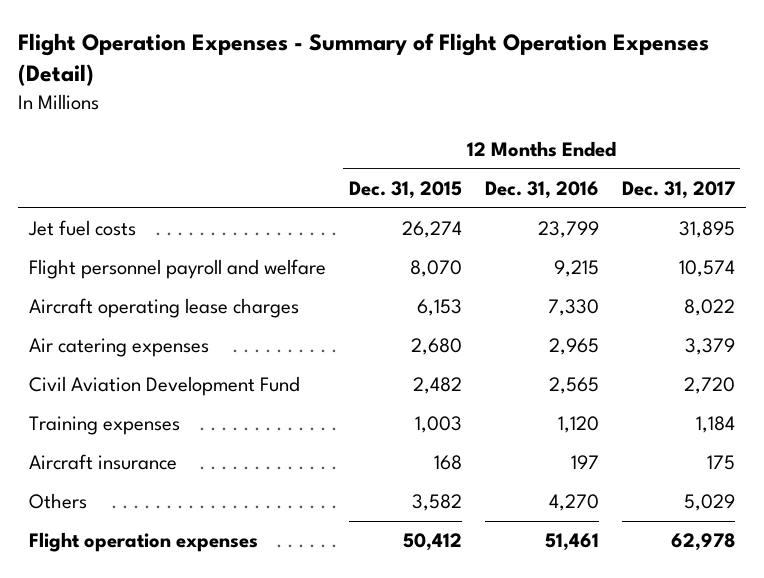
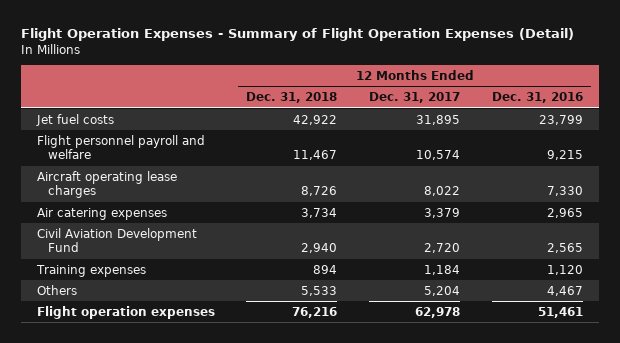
[348,180,462,199] Dec. 31, 2015 -> none
none -> [246,92,338,104] Dec. 31, 2018
[29,454,178,471] Aircraft insurance -> none
[548,494,599,512] 4,270 -> [547,285,584,296] 4,467
[683,494,735,512] 5,029 -> [424,285,461,296] 5,204

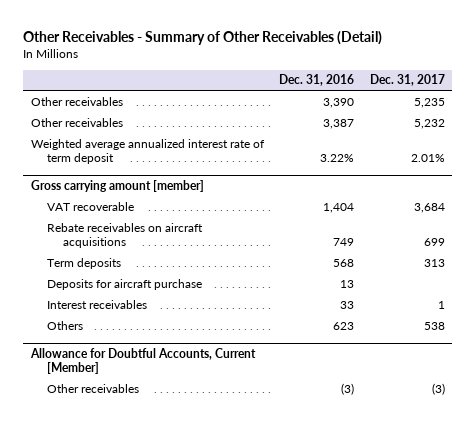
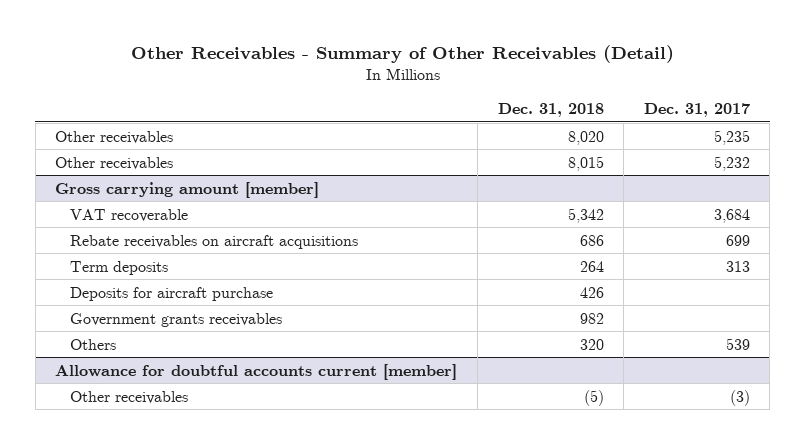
[279,74,355,87] Dec. 31, 2016 -> none
none -> [497,102,604,117] Dec. 31, 2018
[30,138,265,164] Weighted average annualized interest rate of term deposit -> none
[46,299,147,309] Interest receivables -> none
none -> [69,312,282,327] Government grants receivables
[423,321,445,330] 538 -> [725,337,750,350] 539
[29,347,256,374] Allowance for Doubtful Accounts, Current [Member] -> [55,363,458,380] Allowance for doubtful accounts current [member]

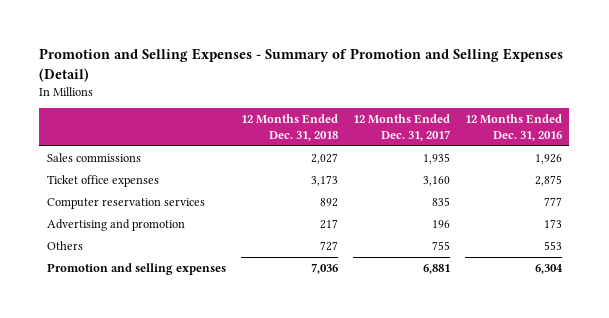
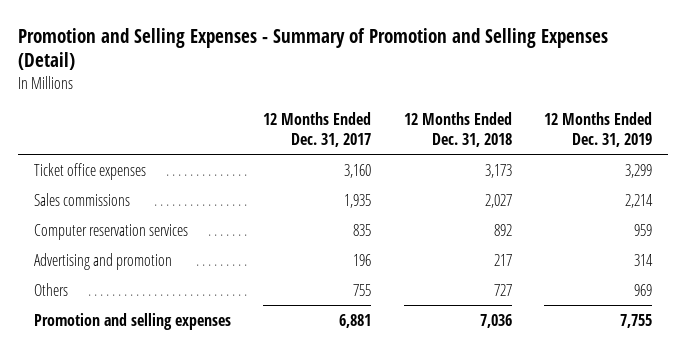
[464,114,562,141] 12 Months Ended Dec. 31, 2016 -> none
none -> [544,112,653,147] 12 Months Ended Dec. 31, 2019
[46,153,141,163] Sales commissions -> [34,192,131,206] Sales commissions

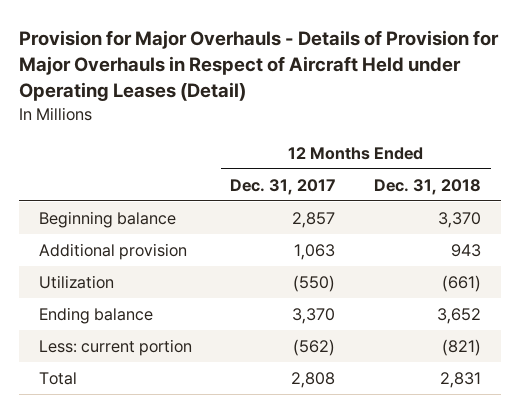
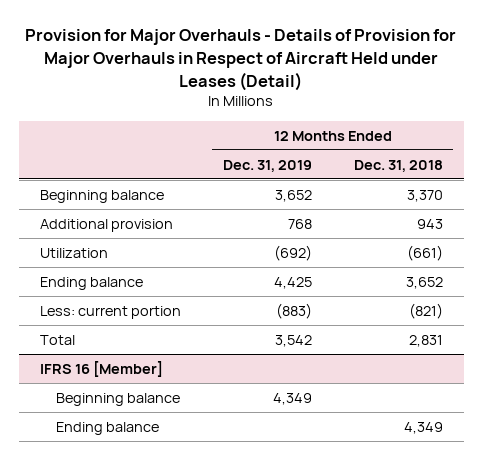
[19,30,500,102] Provision for Major Overhauls - Details of Provision for Major Overhauls in Respect of Aircraft Held under Operating Leases (Detail) -> [25,29,457,91] Provision for Major Overhauls - Details of Provision for Major Overhauls in Respect of Aircraft Held under Leases (Detail)
[230,178,336,195] Dec. 31, 2017 -> none
none -> [222,159,312,172] Dec. 31, 2019
none -> [39,360,163,377] IFRS 16 [Member]
none -> [56,392,181,406] Beginning balance
none -> [56,421,160,435] Ending balance

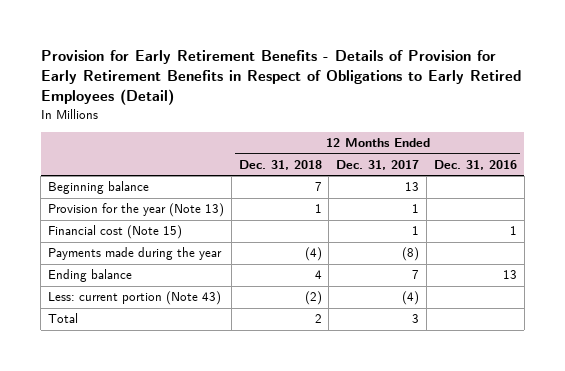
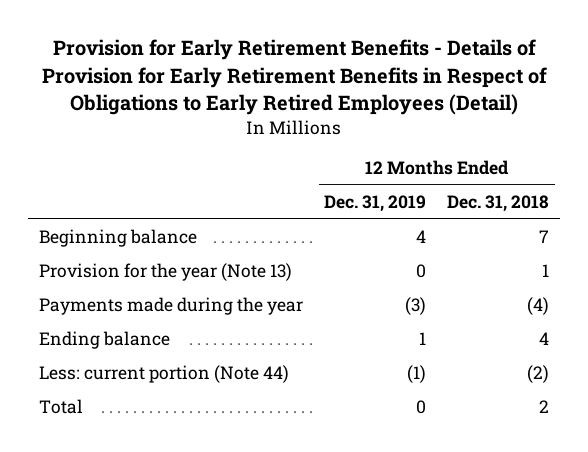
[336,160,420,171] Dec. 31, 2017 -> none
[433,160,517,171] Dec. 31, 2016 -> none
none -> [323,195,426,213] Dec. 31, 2019
[47,225,182,240] Financial cost (Note 15) -> none
[47,291,221,306] Less: current portion (Note 43) -> [38,365,289,384] Less: current portion (Note 44)

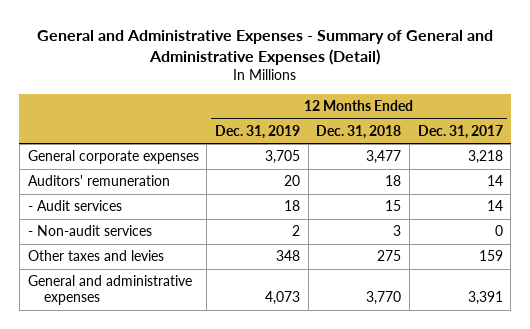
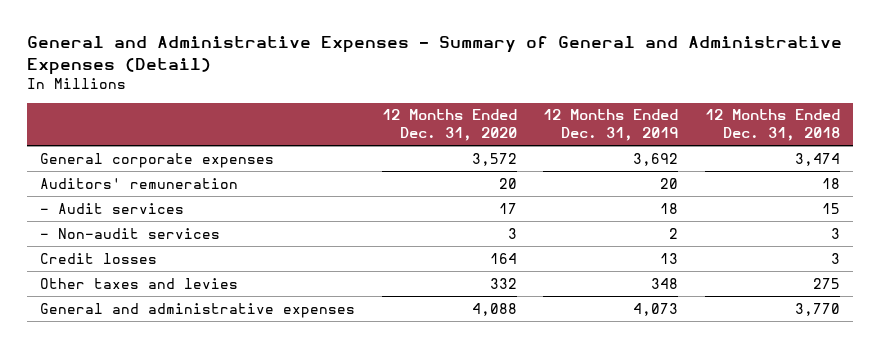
[417,124,503,139] Dec. 31, 2017 -> none
none -> [381,109,517,142] 12 Months Ended Dec. 31, 2020
[264,150,300,165] 3,705 -> [633,152,679,166] 3,692
[366,150,402,165] 3,477 -> [794,152,840,166] 3,474
none -> [39,252,157,264] Credit losses

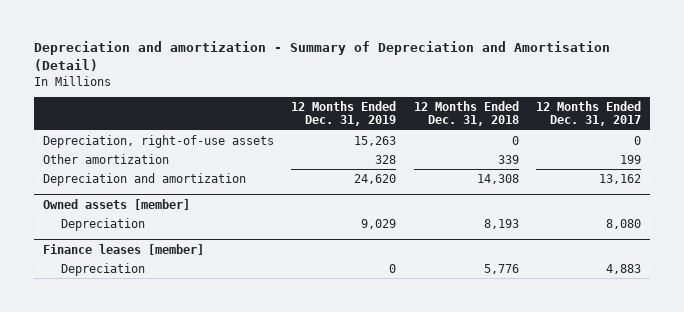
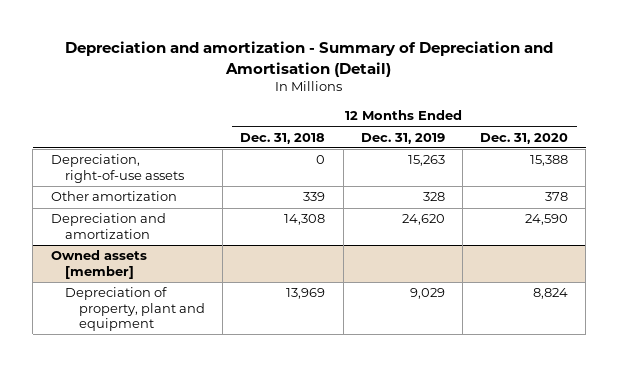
[536,100,642,127] 12 Months Ended Dec. 31, 2017 -> none
none -> [480,132,569,144] Dec. 31, 2020
[60,217,145,231] Depreciation -> none
[43,243,205,255] Finance leases [member] -> none
[60,262,145,276] Depreciation -> none
none -> [64,287,206,331] Depreciation of property, plant and equipment

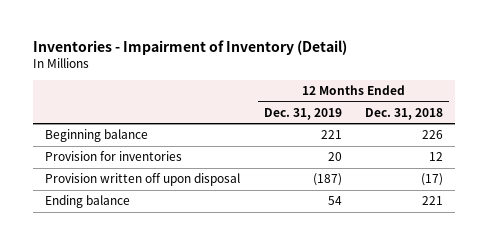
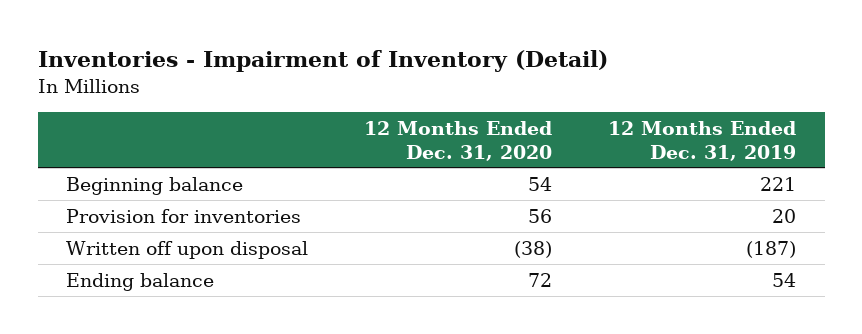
[365,107,444,120] Dec. 31, 2018 -> none
none -> [364,120,553,161] 12 Months Ended Dec. 31, 2020
[44,173,240,187] Provision written off upon disposal -> [65,240,308,259] Written off upon disposal

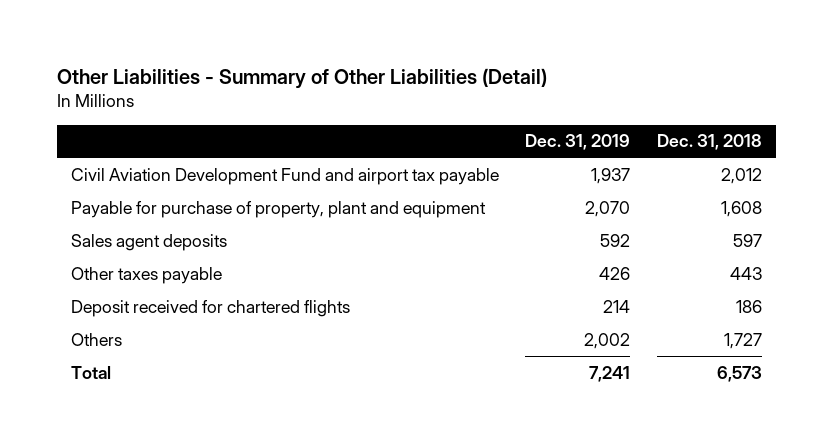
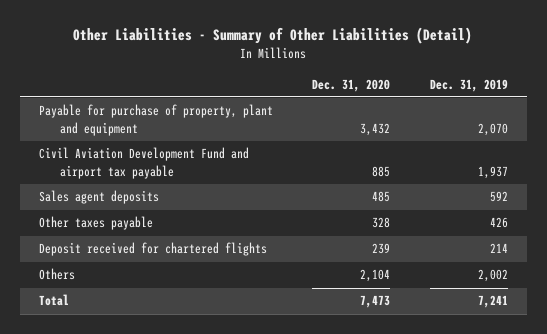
[657,134,763,151] Dec. 31, 2018 -> none
none -> [312,78,391,92] Dec. 31, 2020
[70,167,499,185] Civil Aviation Development Fund and airport tax payable -> [39,147,250,179] Civil Aviation Development Fund and airport tax payable

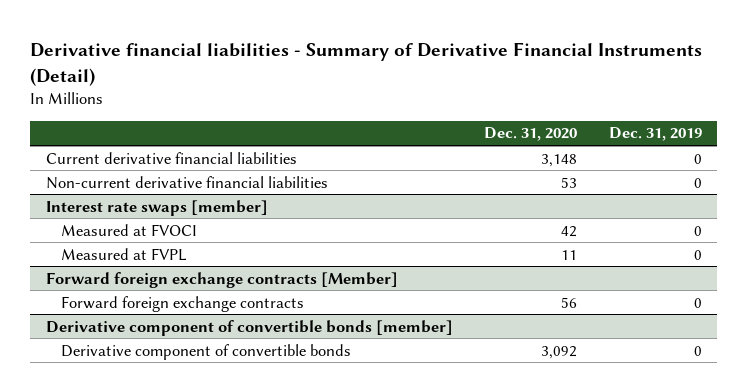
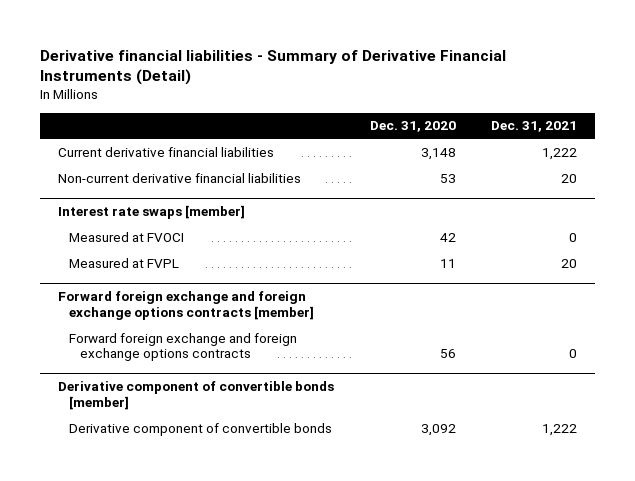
[608,127,702,142] Dec. 31, 2019 -> none
none -> [491,121,578,133] Dec. 31, 2021
[46,271,399,288] Forward foreign exchange contracts [Member] -> [57,291,314,321] Forward foreign exchange and foreign exchange options contracts [member]
[61,295,305,312] Forward foreign exchange contracts -> [68,332,297,362] Forward foreign exchange and foreign exchange options contracts

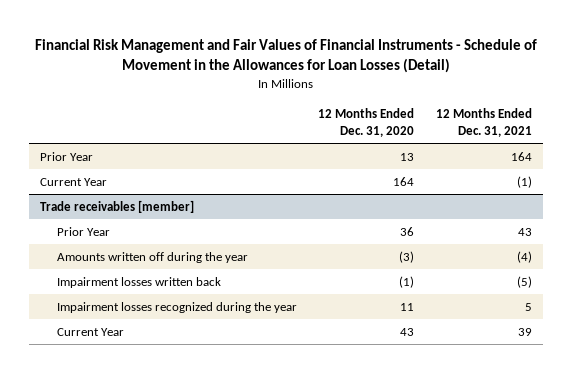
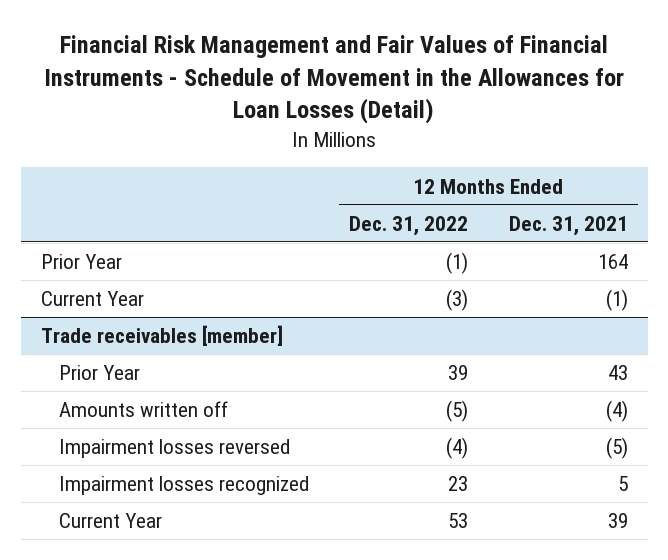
[318,108,415,137] 12 Months Ended Dec. 31, 2020 -> none
none -> [349,215,469,236] Dec. 31, 2022
[56,251,248,263] Amounts written off during the year -> [58,401,228,418] Amounts written off
[56,276,221,288] Impairment losses written back -> [58,439,290,459] Impairment losses reversed
[56,301,297,313] Impairment losses recognized during the year -> [58,476,309,496] Impairment losses recognized

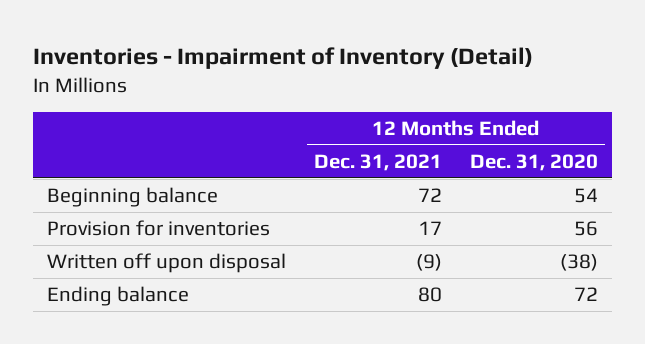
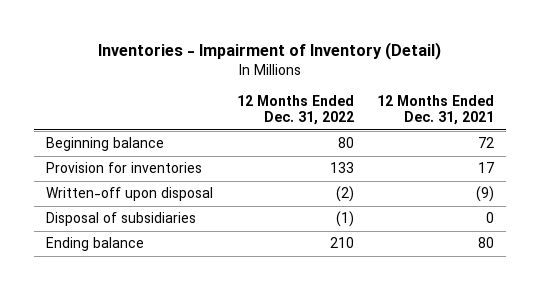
[470,153,599,171] Dec. 31, 2020 -> none
none -> [236,95,354,126] 12 Months Ended Dec. 31, 2022
[46,252,286,273] Written off upon disposal -> [45,187,213,202] Written-off upon disposal
none -> [45,212,196,227] Disposal of subsidiaries

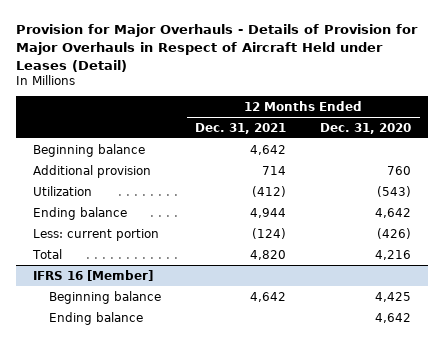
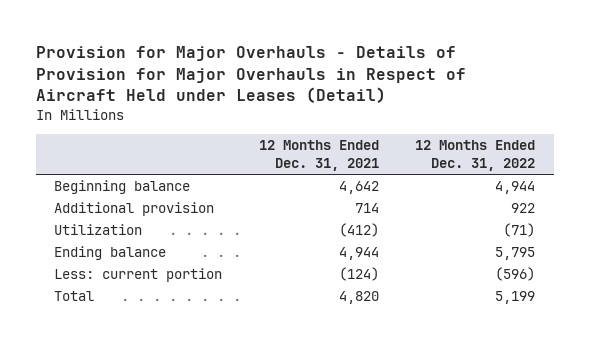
[320,122,412,134] Dec. 31, 2020 -> none
none -> [415,140,536,172] 12 Months Ended Dec. 31, 2022
[33,269,154,281] IFRS 16 [Member] -> none
[49,290,162,304] Beginning balance -> none
[49,311,144,325] Ending balance -> none

